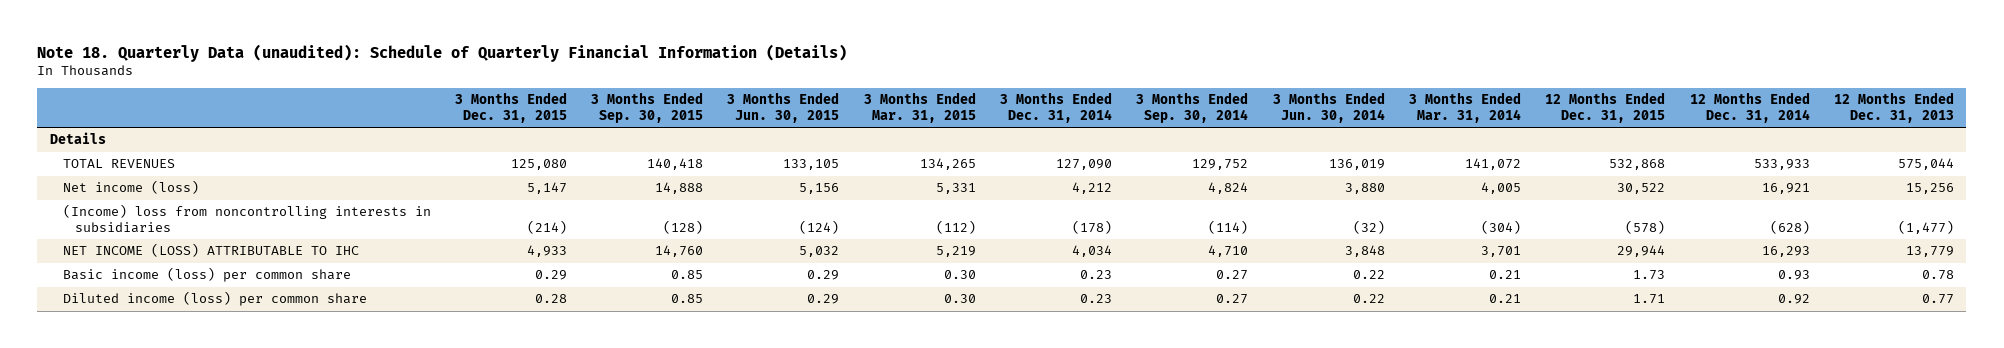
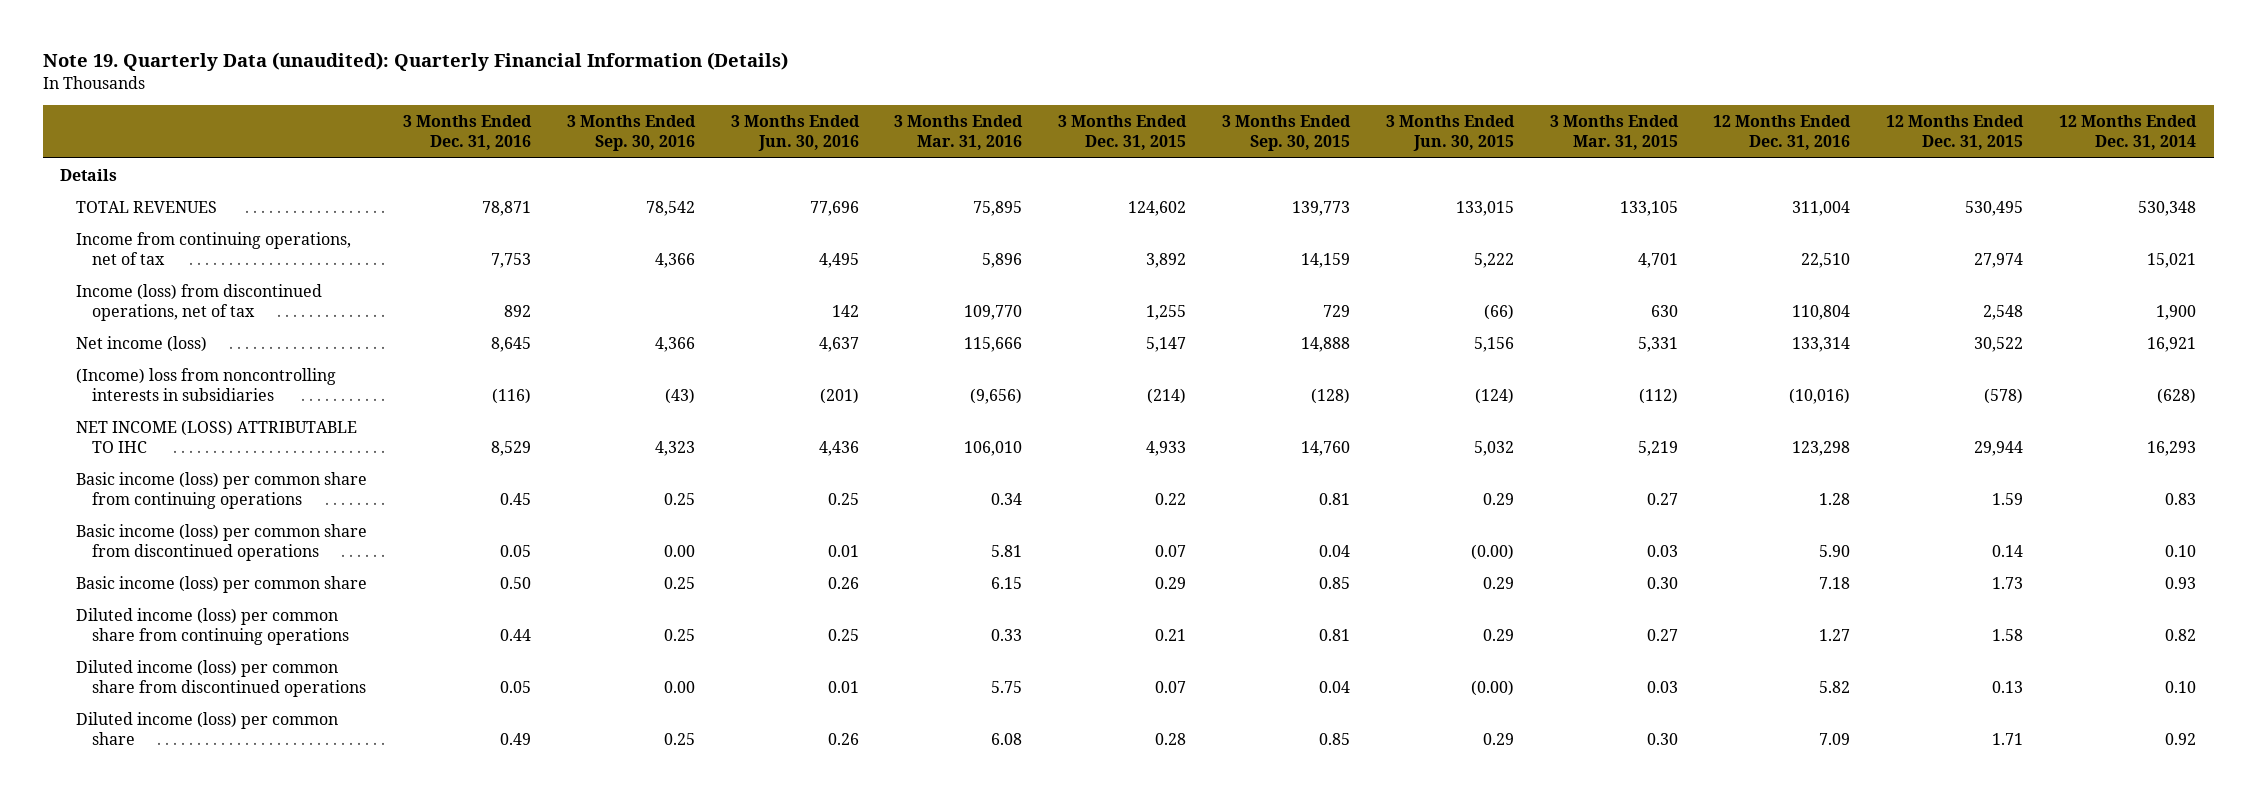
[37,43,848,62] Note 18. Quarterly Data (unaudited): Schedule of Quarterly Financial Information (Details) -> [42,52,788,72] Note 19. Quarterly Data (unaudited): Quarterly Financial Information (Details)
[1000,92,1113,123] 3 Months Ended Dec. 31, 2014 -> none
[1136,92,1249,123] 3 Months Ended Sep. 30, 2014 -> none
[1272,92,1385,123] 3 Months Ended Jun. 30, 2014 -> none
[1409,92,1522,123] 3 Months Ended Mar. 31, 2014 -> none
[1834,92,1955,123] 12 Months Ended Dec. 31, 2013 -> none
none -> [402,115,532,151] 3 Months Ended Dec. 31, 2016
none -> [566,115,696,152] 3 Months Ended Sep. 30, 2016
none -> [730,115,860,152] 3 Months Ended Jun. 30, 2016
none -> [894,115,1024,151] 3 Months Ended Mar. 31, 2016
none -> [1713,115,1852,151] 12 Months Ended Dec. 31, 2016
[510,159,567,171] 125,080 -> [1128,200,1187,216] 124,602
[647,158,704,171] 140,418 -> [1291,200,1350,216] 139,773
[783,159,840,171] 133,105 -> [1455,200,1514,216] 133,015
[919,158,976,171] 134,265 -> [1619,200,1678,216] 133,105
[1609,159,1666,171] 532,868 -> [1965,200,2024,216] 530,495
[1753,159,1810,171] 533,933 -> [2137,200,2196,216] 530,348
none -> [76,231,352,266] Income from continuing operations, net of tax
none -> [76,283,323,322] Income (loss) from discontinued operations, net of tax
none -> [76,471,368,510] Basic income (loss) per common share from continuing operations
none -> [76,523,368,562] Basic income (loss) per common share from discontinued operations
none -> [76,607,349,646] Diluted income (loss) per common share from continuing operations
none -> [76,659,366,698] Diluted income (loss) per common share from discontinued operations

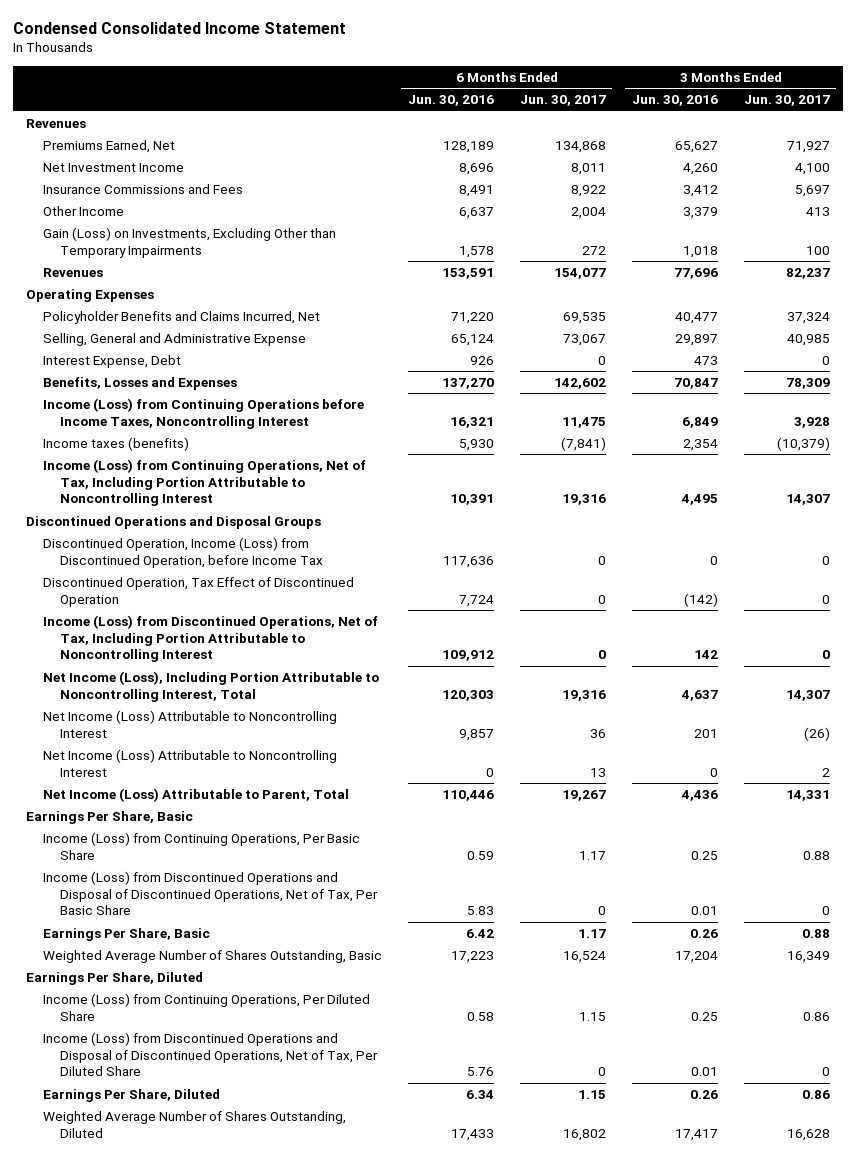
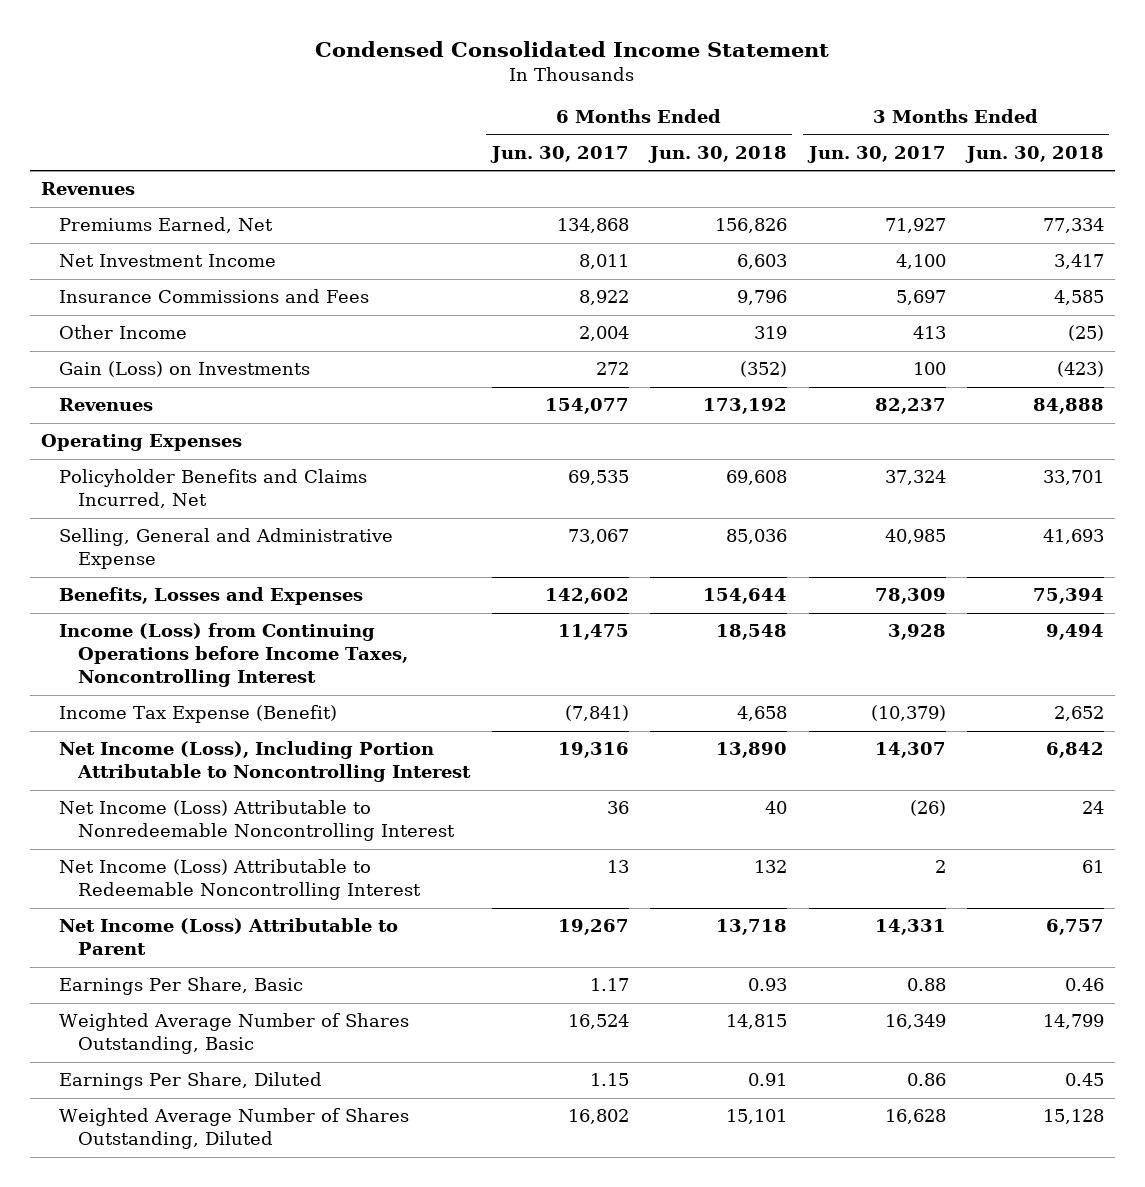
[407,95,494,107] Jun. 30, 2016 -> none
[631,95,718,107] Jun. 30, 2016 -> none
none -> [648,145,788,163] Jun. 30, 2018
none -> [965,145,1105,163] Jun. 30, 2018
[42,227,336,258] Gain (Loss) on Investments, Excluding Other than Temporary Impairments -> [59,361,311,378] Gain (Loss) on Investments
[42,355,181,369] Interest Expense, Debt -> none
[42,459,366,507] Income (Loss) from Continuing Operations, Net of Tax, Including Portion Attributable to Noncontrolling Interest -> none
[25,516,321,530] Discontinued Operations and Disposal Groups -> none
[42,537,323,568] Discontinued Operation, Income (Loss) from Discontinued Operation, before Income Tax -> none
[42,577,354,607] Discontinued Operation, Tax Effect of Discontinued Operation -> none
[42,615,378,663] Income (Loss) from Discontinued Operations, Net of Tax, Including Portion Attributable to Noncontrolling Interest -> none
[25,811,193,825] Earnings Per Share, Basic -> none
[42,832,360,860] Income (Loss) from Continuing Operations, Per Basic Share -> none
[42,871,378,916] Income (Loss) from Discontinued Operations and Disposal of Discontinued Operations, Net of Tax, Per Basic Share -> none
[42,437,189,452] Income taxes (benefits) -> [59,705,338,724] Income Tax Expense (Benefit)
[42,671,379,702] Net Income (Loss), Including Portion Attributable to Noncontrolling Interest, Total -> [59,741,472,783] Net Income (Loss), Including Portion Attributable to Noncontrolling Interest
[42,710,337,738] Net Income (Loss) Attributable to Noncontrolling Interest -> [59,800,456,842] Net Income (Loss) Attributable to Nonredeemable Noncontrolling Interest
[42,749,337,777] Net Income (Loss) Attributable to Noncontrolling Interest -> [59,859,422,901] Net Income (Loss) Attributable to Redeemable Noncontrolling Interest
[42,788,349,803] Net Income (Loss) Attributable to Parent, Total -> [59,918,399,956] Net Income (Loss) Attributable to Parent
[25,972,203,986] Earnings Per Share, Diluted -> none
[42,993,370,1021] Income (Loss) from Continuing Operations, Per Diluted Share -> none
[42,1032,378,1077] Income (Loss) from Discontinued Operations and Disposal of Discontinued Operations, Net of Tax, Per Diluted Share -> none

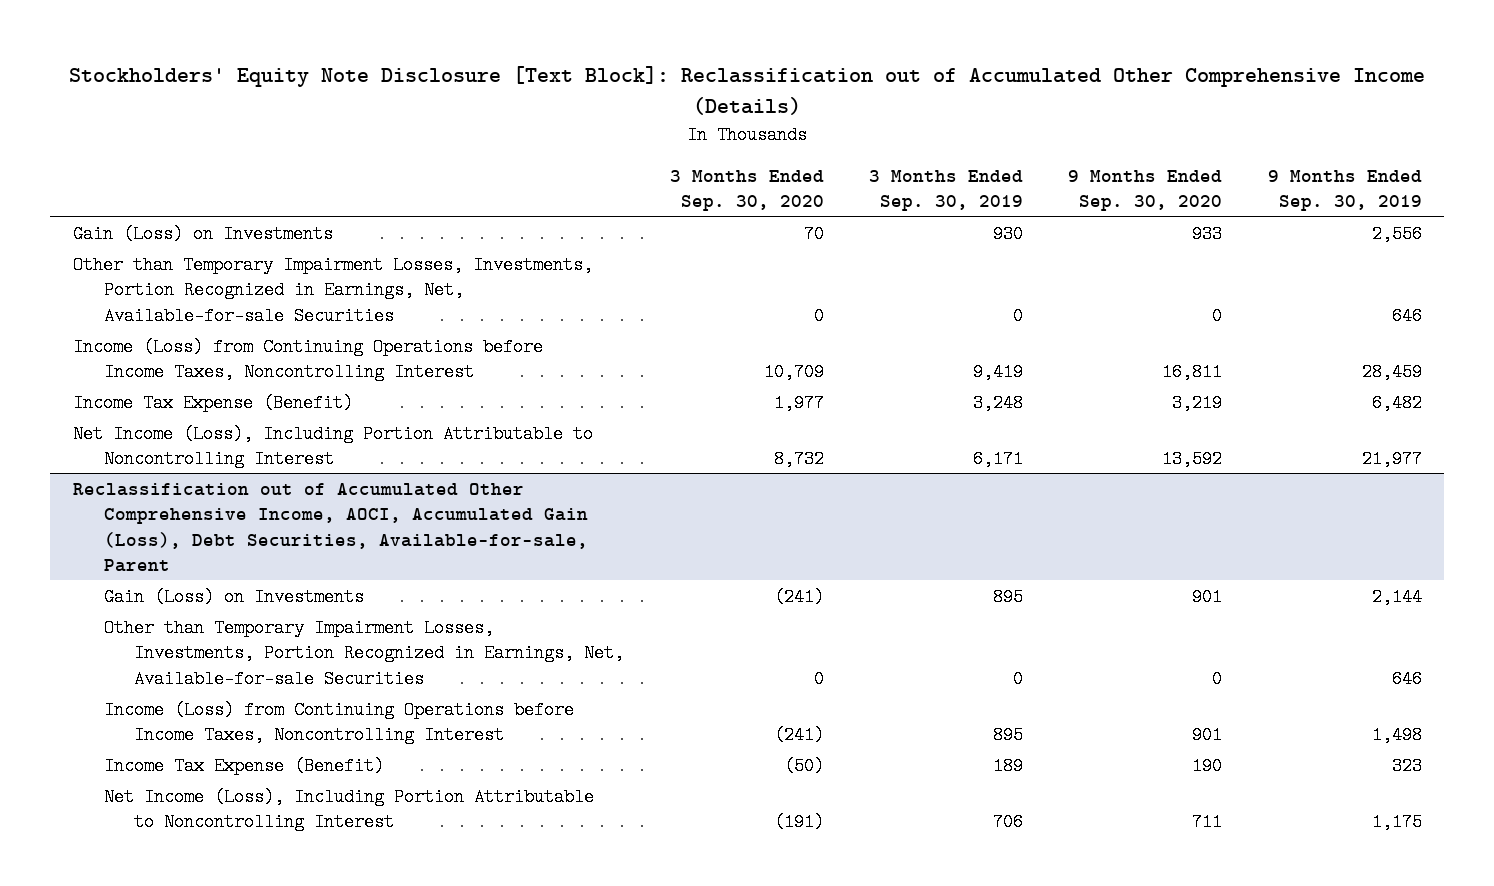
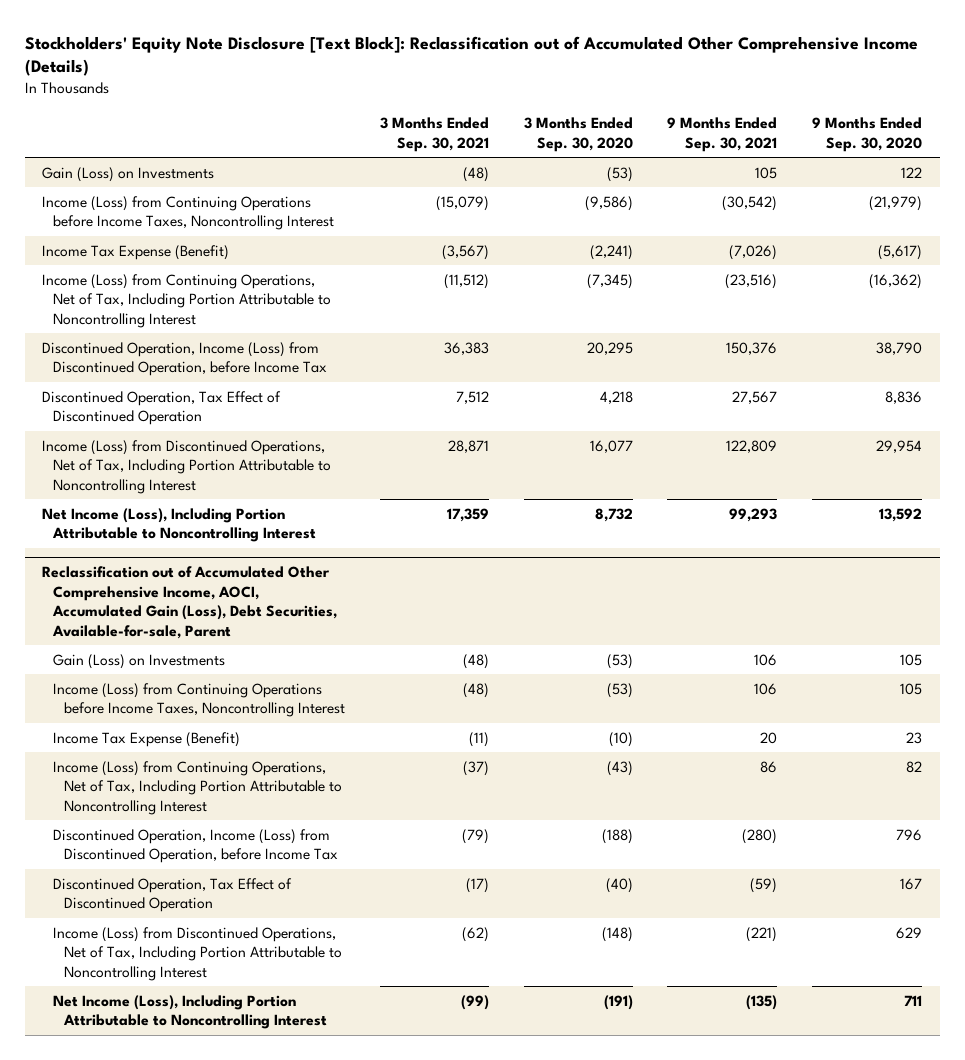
[868,169,1023,212] 3 Months Ended Sep. 30, 2019 -> none
[1267,169,1422,212] 9 Months Ended Sep. 30, 2019 -> none
none -> [379,117,489,152] 3 Months Ended Sep. 30, 2021
none -> [667,117,778,152] 9 Months Ended Sep. 30, 2021
[72,255,593,325] Other than Temporary Impairment Losses, Investments, Portion Recognized in Earnings, Net, Available-for-sale Securities -> none
[803,224,824,243] 70 -> [606,166,633,182] (53)
[1192,224,1223,243] 933 -> [901,166,923,178] 122
[763,363,824,382] 10,709 -> [584,195,633,211] (9,586)
[1162,363,1223,382] 16,811 -> [869,195,923,211] (21,979)
[773,393,824,412] 1,977 -> [589,244,633,260] (2,241)
[1172,393,1223,412] 3,219 -> [878,244,923,260] (5,617)
none -> [42,273,332,328] Income (Loss) from Continuing Operations, Net of Tax, Including Portion Attributable to Noncontrolling Interest
none -> [42,341,328,377] Discontinued Operation, Income (Loss) from Discontinued Operation, before Income Tax
none -> [42,390,282,426] Discontinued Operation, Tax Effect of Discontinued Operation
none -> [42,439,332,494] Income (Loss) from Discontinued Operations, Net of Tax, Including Portion Attributable to Noncontrolling Interest
[103,618,625,688] Other than Temporary Impairment Losses, Investments, Portion Recognized in Earnings, Net, Available-for-sale Securities -> none
[773,587,824,606] (241) -> [606,653,633,669] (53)
[1192,587,1223,606] 901 -> [900,653,923,666] 105
[773,726,824,745] (241) -> [606,682,633,698] (53)
[1192,726,1223,745] 901 -> [900,682,923,695] 105
[783,756,824,775] (50) -> [608,731,633,747] (10)
[1192,756,1223,775] 190 -> [906,731,923,744] 23
none -> [53,760,342,815] Income (Loss) from Continuing Operations, Net of Tax, Including Portion Attributable to Noncontrolling Interest
none -> [53,828,338,864] Discontinued Operation, Income (Loss) from Discontinued Operation, before Income Tax
none -> [53,877,293,913] Discontinued Operation, Tax Effect of Discontinued Operation
none -> [53,926,342,981] Income (Loss) from Discontinued Operations, Net of Tax, Including Portion Attributable to Noncontrolling Interest

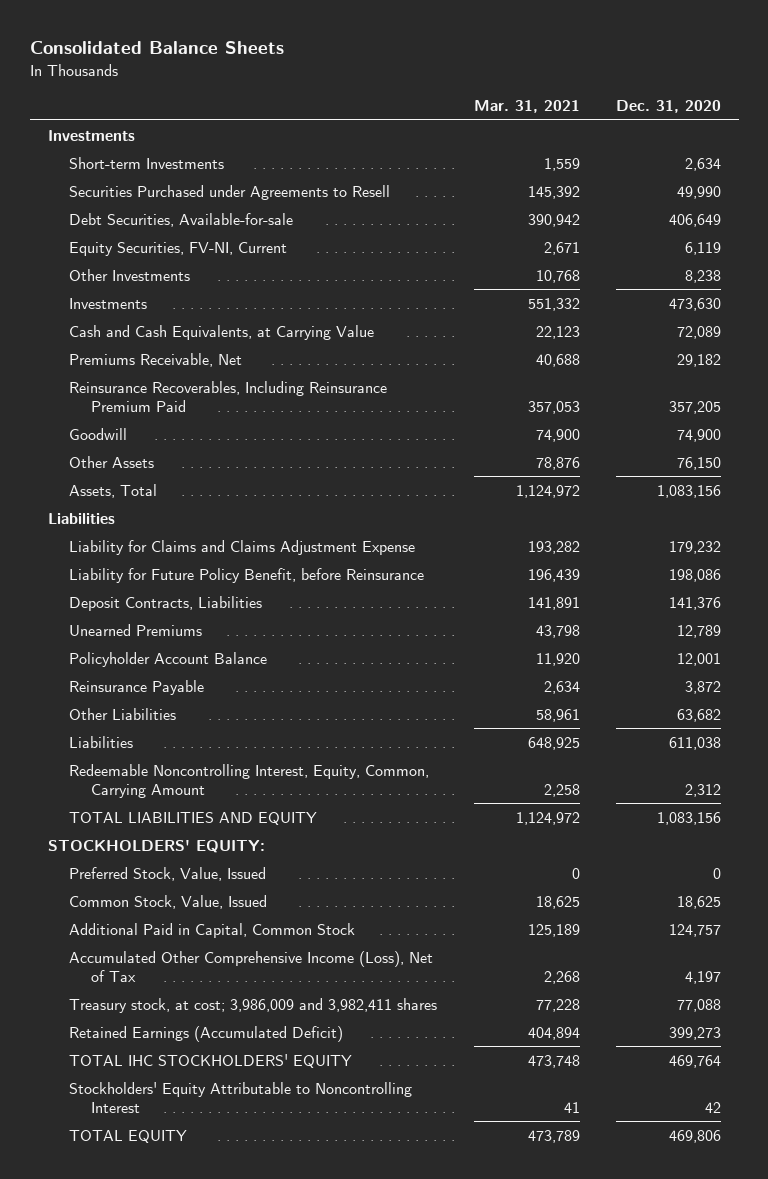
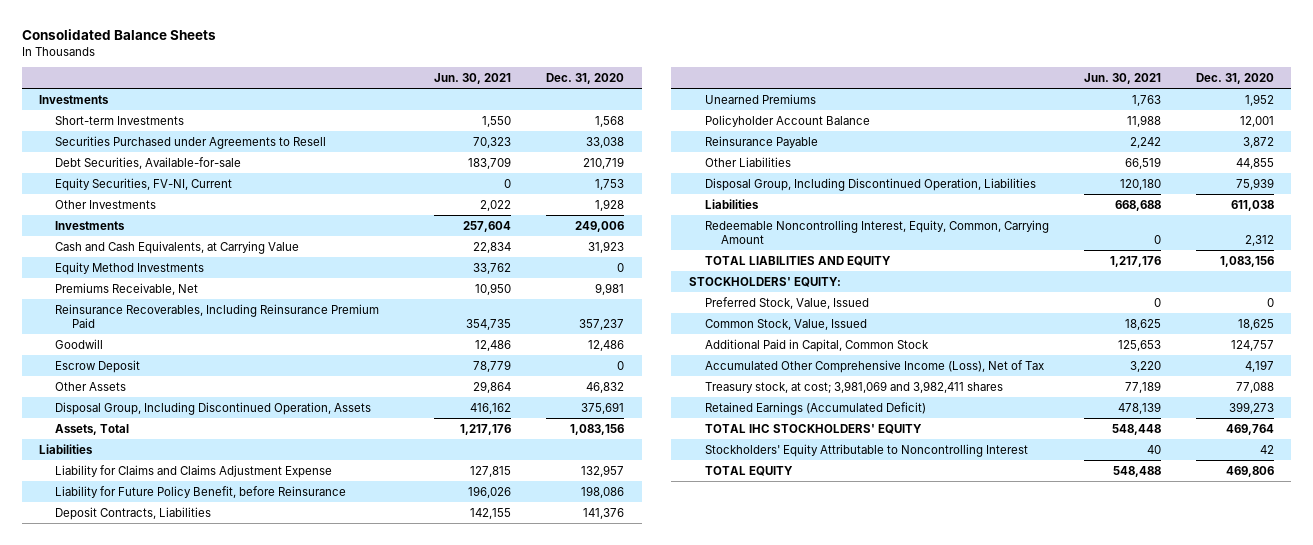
[473,100,580,114] Mar. 31, 2021 -> none
none -> [434,73,512,85] Jun. 30, 2021
[684,157,721,171] 2,634 -> [595,115,625,127] 1,568
[676,185,721,199] 49,990 -> [586,136,625,148] 33,038
[668,213,721,227] 406,649 -> [583,156,625,169] 210,719
[684,241,721,255] 6,119 -> [595,178,625,190] 1,753
[684,269,721,283] 8,238 -> [595,198,625,211] 1,928
[668,297,721,311] 473,630 -> [575,220,625,232] 249,006
[676,325,721,339] 72,089 -> [588,240,625,253] 31,923
none -> [55,261,205,275] Equity Method Investments
[676,353,721,367] 29,182 -> [595,282,625,295] 9,981
[668,401,721,415] 357,205 -> [579,318,625,330] 357,237
[676,428,721,442] 74,900 -> [588,339,625,351] 12,486
none -> [55,359,141,373] Escrow Deposit
[676,456,721,470] 76,150 -> [586,381,625,393] 46,832
none -> [55,401,372,415] Disposal Group, Including Discontinued Operation, Assets
[668,540,721,554] 179,232 -> [581,464,625,477] 132,957
[676,624,721,638] 12,789 -> [1244,93,1274,106] 1,952
[676,708,721,722] 63,682 -> [1235,157,1274,169] 44,855
none -> [704,177,1036,191] Disposal Group, Including Discontinued Operation, Liabilities
[69,997,438,1013] Treasury stock, at cost; 3,986,009 and 3,982,411 shares -> [704,380,1003,394] Treasury stock, at cost; 3,981,069 and 3,982,411 shares

